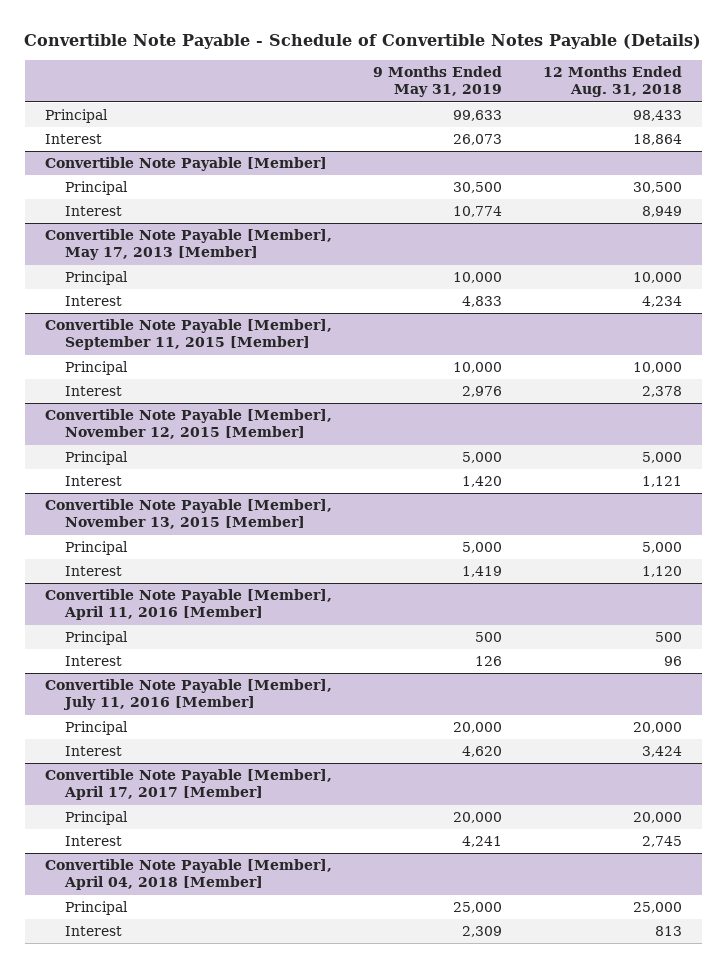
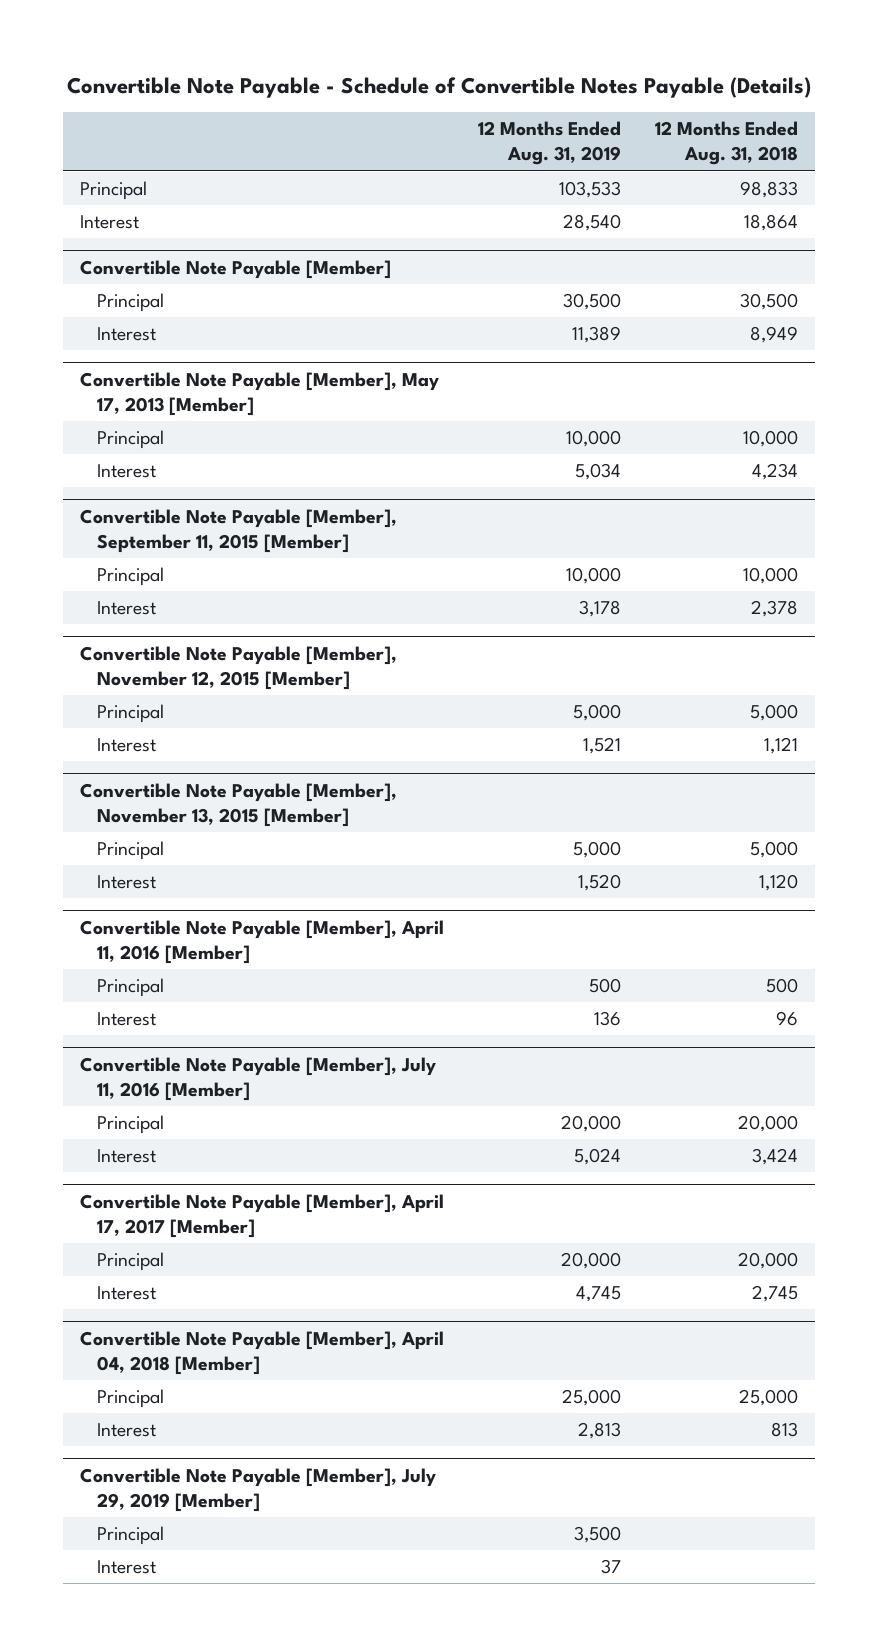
[372,66,502,98] 9 Months Ended May 31, 2019 -> none
none -> [477,121,621,166] 12 Months Ended Aug. 31, 2019
[632,110,682,122] 98,433 -> [740,181,799,199] 98,833
none -> [79,1467,436,1512] Convertible Note Payable [Member], July 29, 2019 [Member]
none -> [97,1526,165,1546] Principal
none -> [97,1560,157,1575] Interest

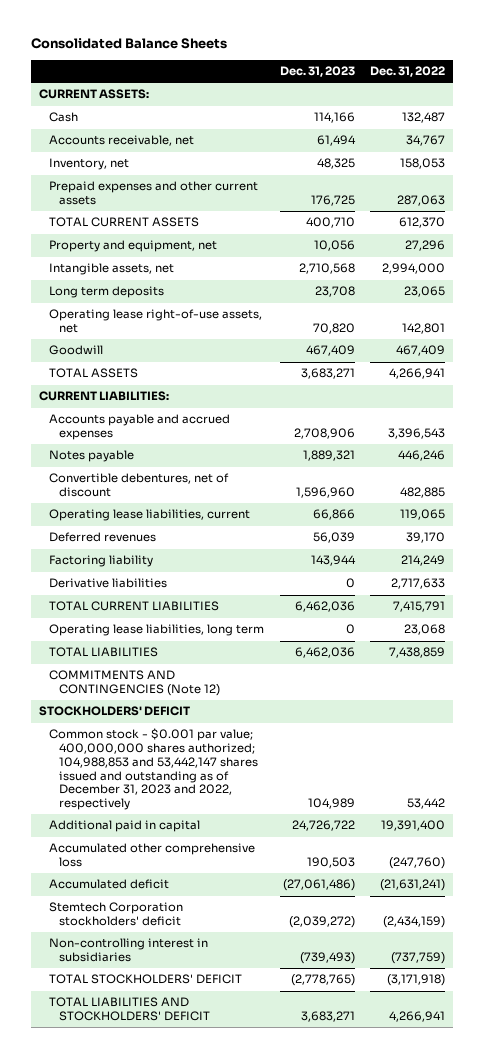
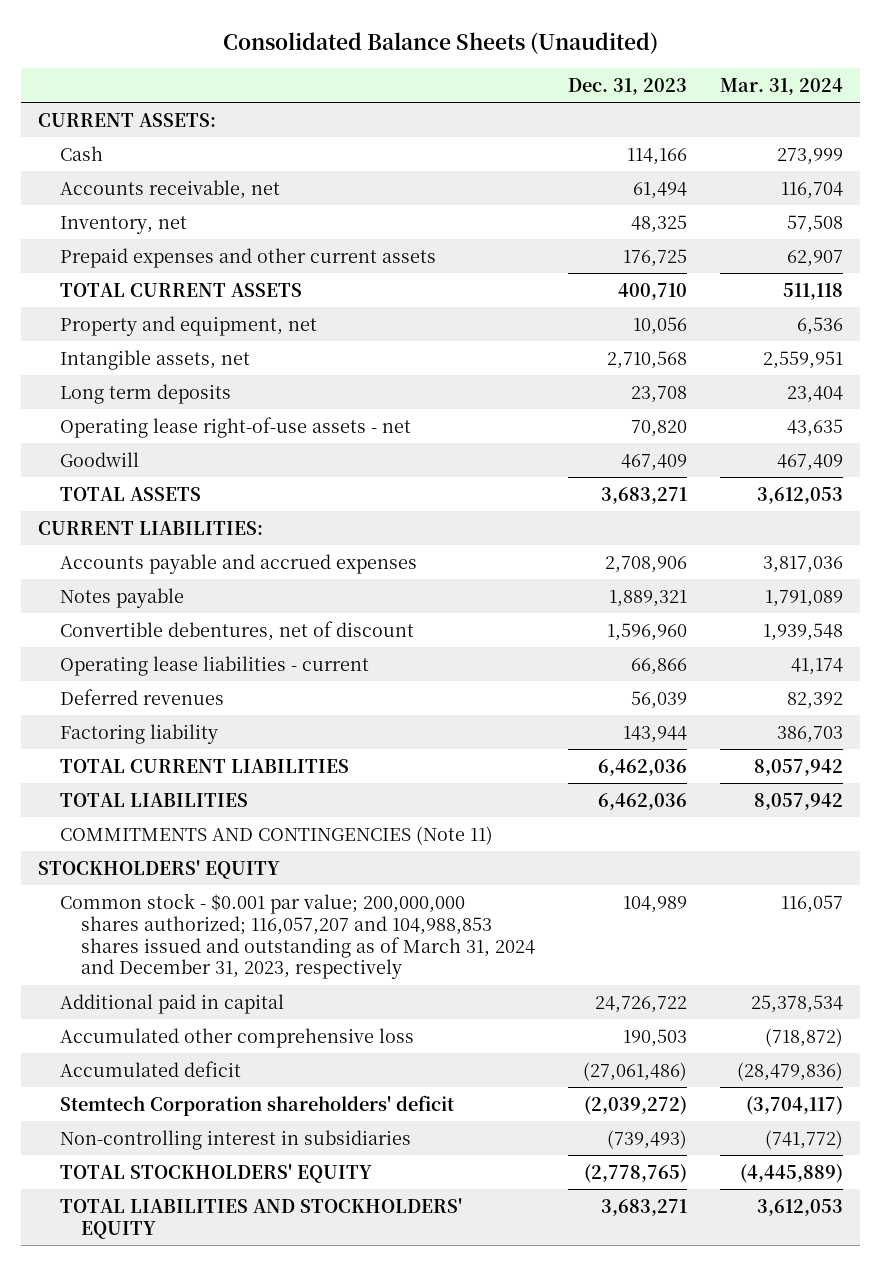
[30,38,227,50] Consolidated Balance Sheets -> [222,31,658,54] Consolidated Balance Sheets (Unaudited)
[370,66,446,78] Dec. 31, 2022 -> none
none -> [720,77,844,95] Mar. 31, 2024
[48,309,262,334] Operating lease right-of-use assets, net -> [59,416,411,438] Operating lease right-of-use assets - net
[48,509,250,522] Operating lease liabilities, current -> [59,655,369,676] Operating lease liabilities - current
[48,578,167,589] Derivative liabilities -> none
[48,624,264,637] Operating lease liabilities, long term -> none
[48,670,221,697] COMMITMENTS AND CONTINGENCIES (Note 12) -> [59,825,493,845] COMMITMENTS AND CONTINGENCIES (Note 11)
[38,706,190,717] STOCKHOLDERS' DEFICIT -> [38,859,281,879] STOCKHOLDERS' EQUITY
[48,728,259,810] Common stock - $0.001 par value; 400,000,000 shares authorized; 104,988,853 and 53,442,147 shares issued and outstanding as of December 31, 2023 and 2022, respectively -> [59,892,536,980] Common stock - $0.001 par value; 200,000,000 shares authorized; 116,057,207 and 104,988,853 shares issued and outstanding as of March 31, 2024 and December 31, 2023, respectively
[48,902,183,927] Stemtech Corporation stockholders' deficit -> [59,1094,454,1116] Stemtech Corporation shareholders' deficit
[48,974,242,985] TOTAL STOCKHOLDERS' DEFICIT -> [59,1163,372,1183] TOTAL STOCKHOLDERS' EQUITY
[48,997,211,1022] TOTAL LIABILITIES AND STOCKHOLDERS' DEFICIT -> [59,1197,462,1239] TOTAL LIABILITIES AND STOCKHOLDERS' EQUITY

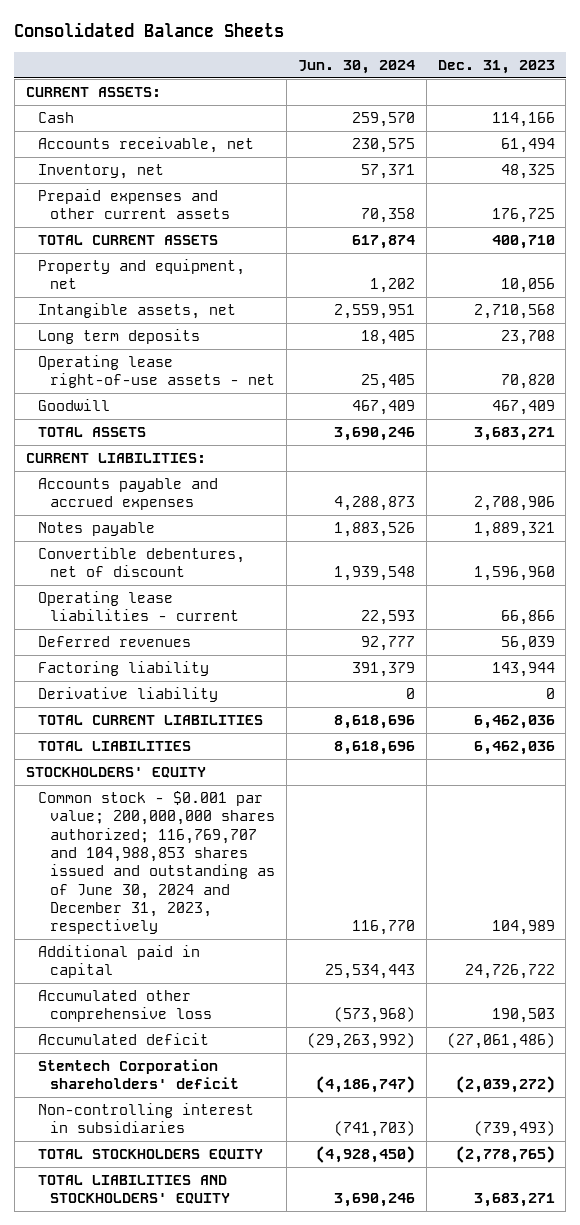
[222,31,658,54] Consolidated Balance Sheets (Unaudited) -> [14,21,285,37] Consolidated Balance Sheets
[720,77,844,95] Mar. 31, 2024 -> none
none -> [297,59,415,74] Jun. 30, 2024
none -> [37,687,218,703] Derivative liability
[59,825,493,845] COMMITMENTS AND CONTINGENCIES (Note 11) -> none
[59,892,536,980] Common stock - $0.001 par value; 200,000,000 shares authorized; 116,057,207 and 104,988,853 shares issued and outstanding as of March 31, 2024 and December 31, 2023, respectively -> [37,791,276,935] Common stock - $0.001 par value; 200,000,000 shares authorized; 116,769,707 and 104,988,853 shares issued and outstanding as of June 30, 2024 and December 31, 2023, respectively
[59,1163,372,1183] TOTAL STOCKHOLDERS' EQUITY -> [37,1149,263,1161] TOTAL STOCKHOLDERS EQUITY

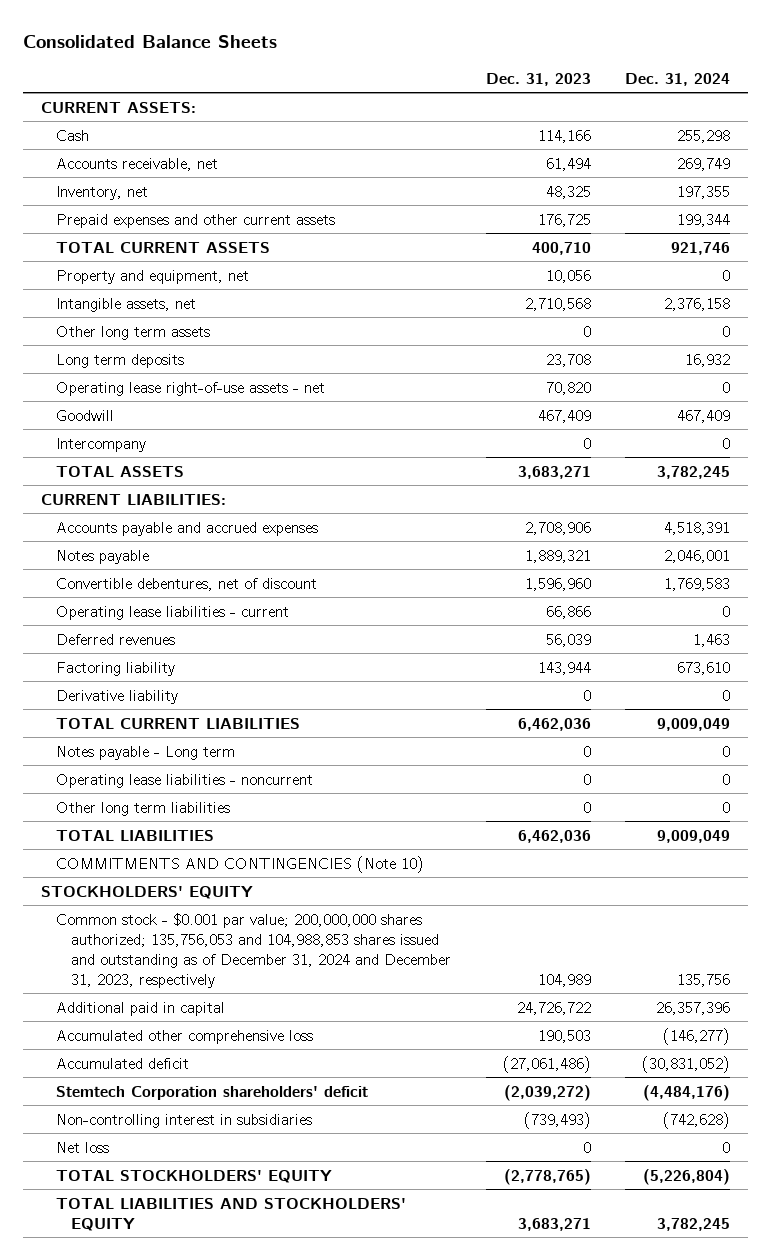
[297,59,415,74] Jun. 30, 2024 -> none
none -> [625,72,731,86] Dec. 31, 2024
none -> [55,325,210,340] Other long term assets
none -> [55,437,146,452] Intercompany
none -> [55,745,235,760] Notes payable - Long term
none -> [55,773,313,788] Operating lease liabilities - noncurrent
none -> [55,801,230,816] Other long term liabilities
none -> [55,855,424,873] COMMITMENTS AND CONTINGENCIES (Note 10)
[37,791,276,935] Common stock - $0.001 par value; 200,000,000 shares authorized; 116,769,707 and 104,988,853 shares issued and outstanding as of June 30, 2024 and December 31, 2023, respectively -> [55,912,452,988] Common stock - $0.001 par value; 200,000,000 shares authorized; 135,756,053 and 104,988,853 shares issued and outstanding as of December 31, 2024 and December 31, 2023, respectively
none -> [55,1141,109,1153] Net loss
[37,1149,263,1161] TOTAL STOCKHOLDERS EQUITY -> [55,1169,332,1183] TOTAL STOCKHOLDERS' EQUITY

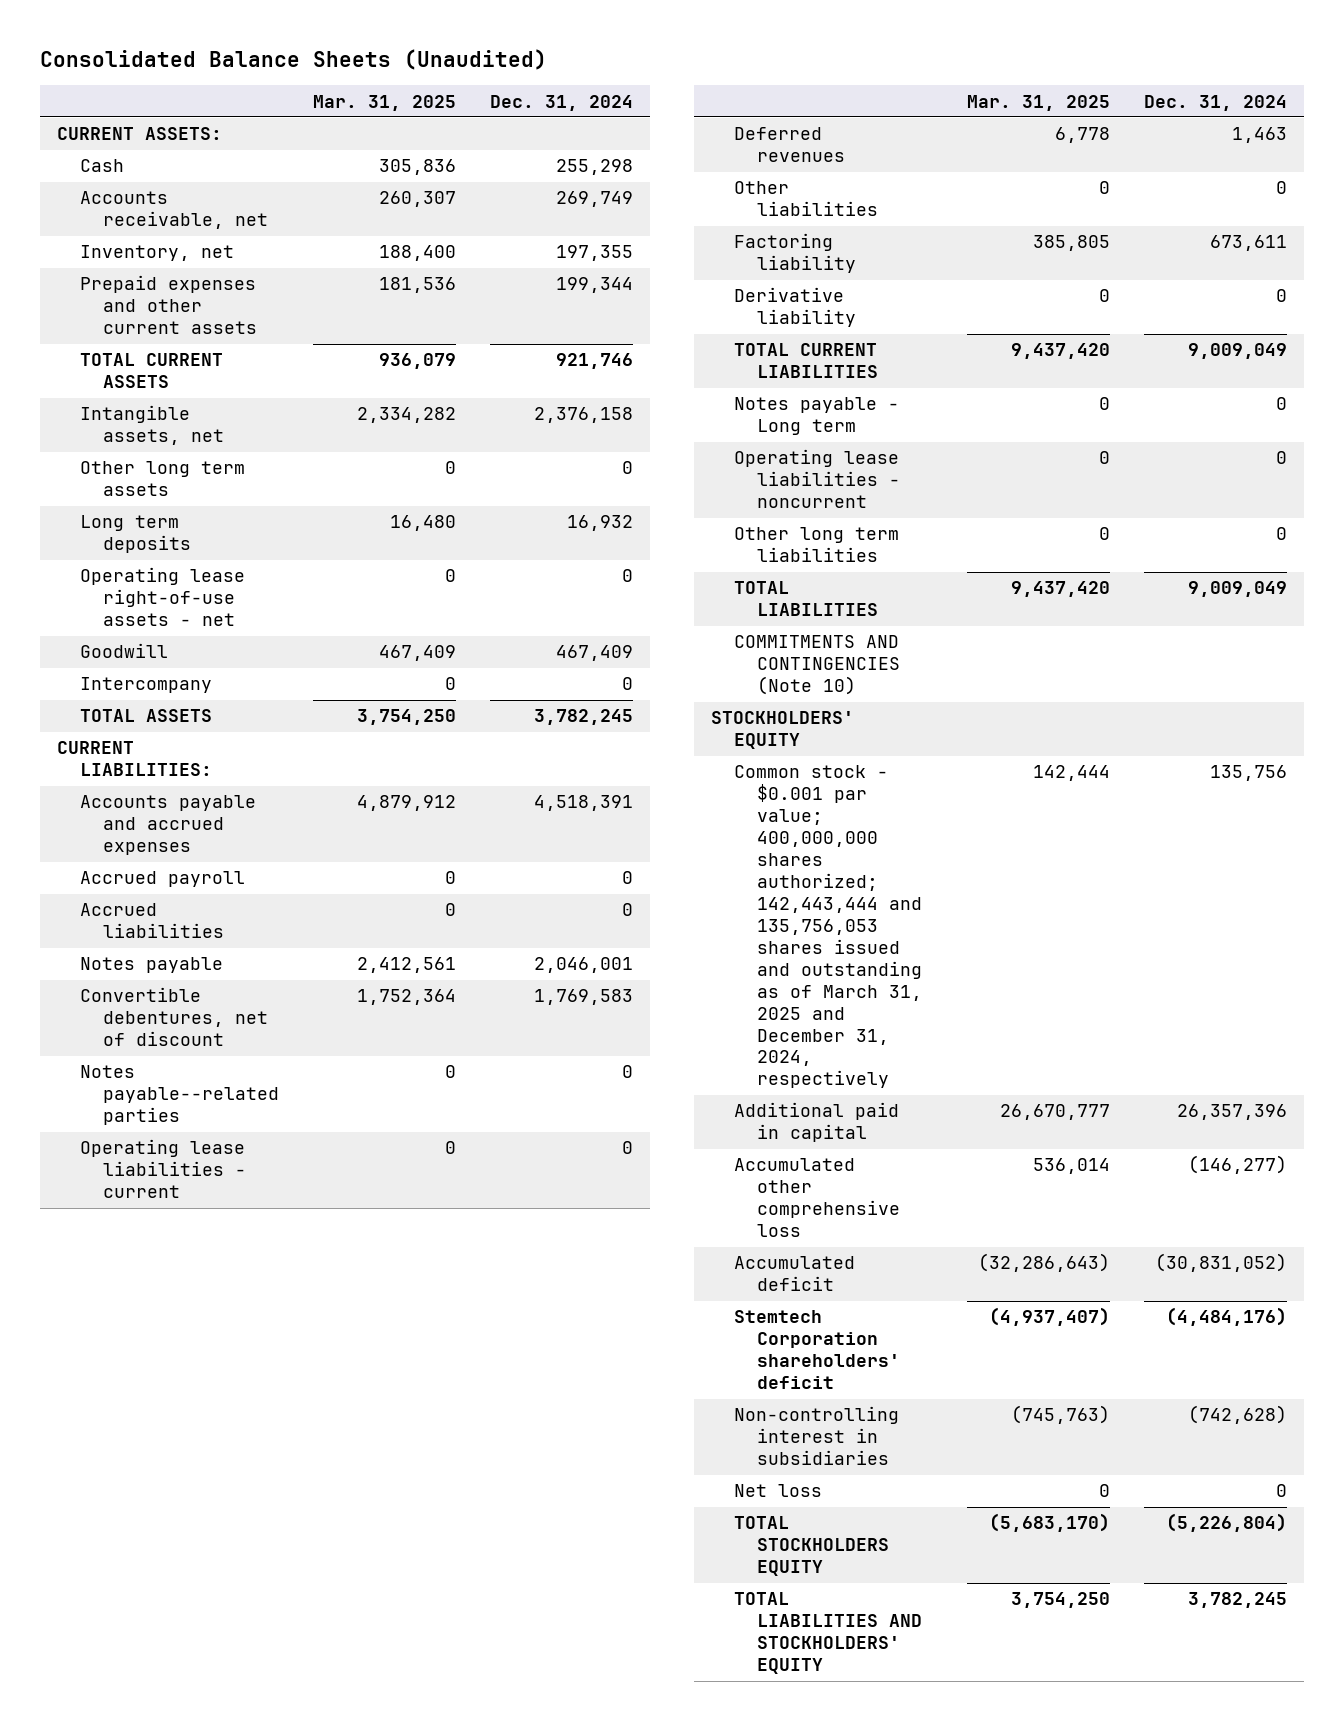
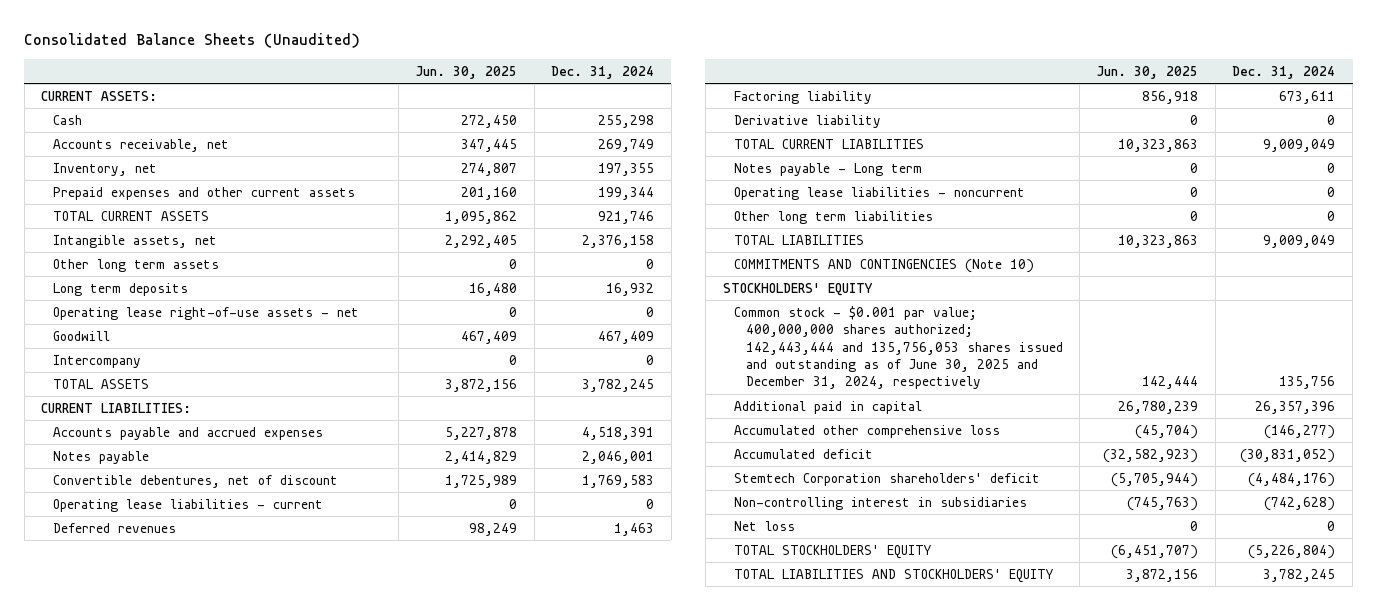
[312,94,456,111] Mar. 31, 2025 -> none
none -> [415,65,517,79] Jun. 30, 2025
[79,871,245,888] Accrued payroll -> none
[79,903,224,939] Accrued liabilities -> none
[79,1065,279,1126] Notes payable--related parties -> none
[734,181,878,217] Other liabilities -> none
[734,765,922,1089] Common stock - $0.001 par value; 400,000,000 shares authorized; 142,443,444 and 135,756,053 shares issued and outstanding as of March 31, 2025 and December 31, 2024, respectively -> [734,305,1063,390] Common stock - $0.001 par value; 400,000,000 shares authorized; 142,443,444 and 135,756,053 shares issued and outstanding as of June 30, 2025 and December 31, 2024, respectively
[734,1516,889,1577] TOTAL STOCKHOLDERS EQUITY -> [734,544,932,559] TOTAL STOCKHOLDERS' EQUITY

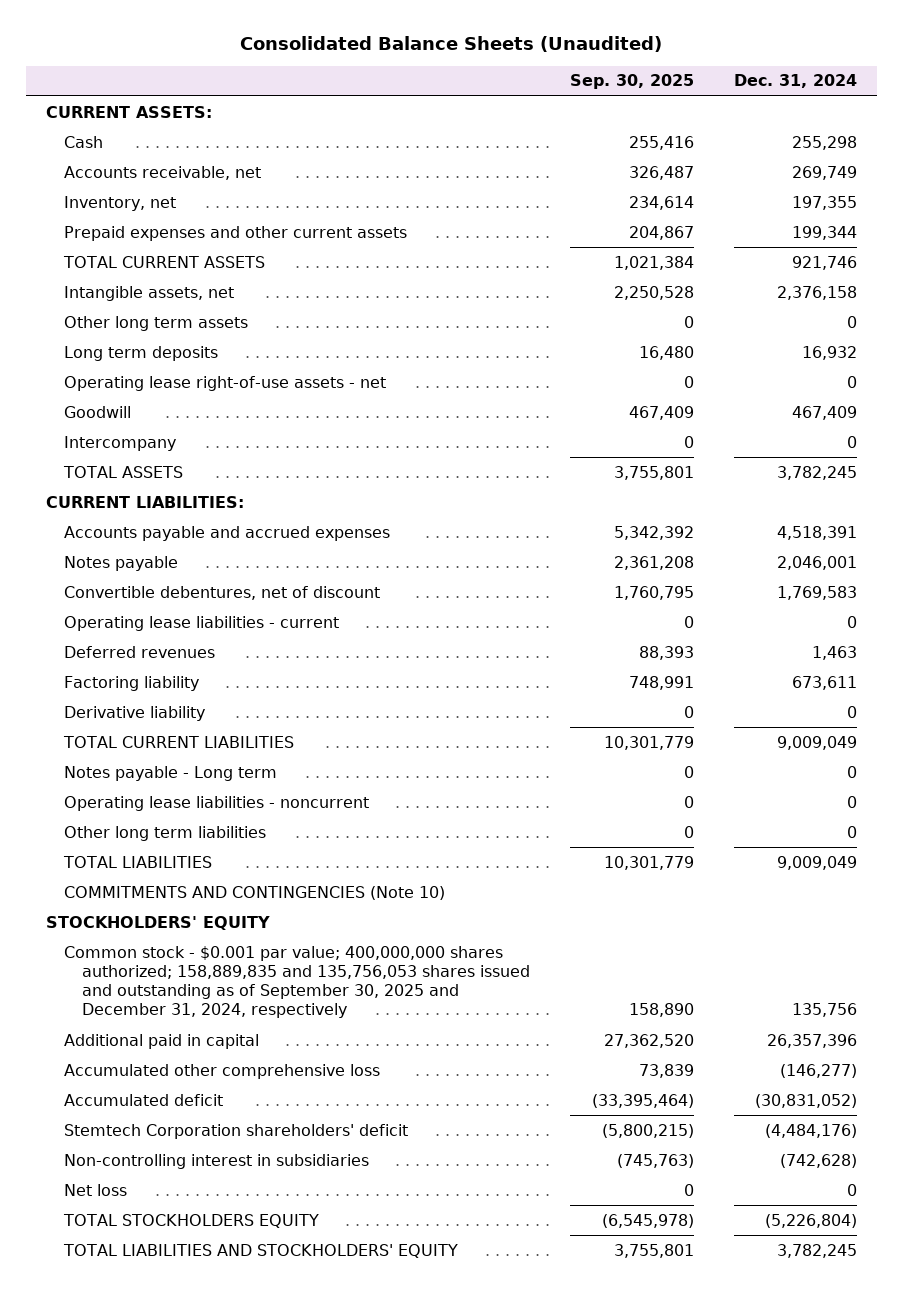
[415,65,517,79] Jun. 30, 2025 -> none
none -> [569,74,694,90] Sep. 30, 2025
[734,305,1063,390] Common stock - $0.001 par value; 400,000,000 shares authorized; 142,443,444 and 135,756,053 shares issued and outstanding as of June 30, 2025 and December 31, 2024, respectively -> [63,945,530,1019] Common stock - $0.001 par value; 400,000,000 shares authorized; 158,889,835 and 135,756,053 shares issued and outstanding as of September 30, 2025 and December 31, 2024, respectively
[734,544,932,559] TOTAL STOCKHOLDERS' EQUITY -> [62,1213,319,1228] TOTAL STOCKHOLDERS EQUITY

